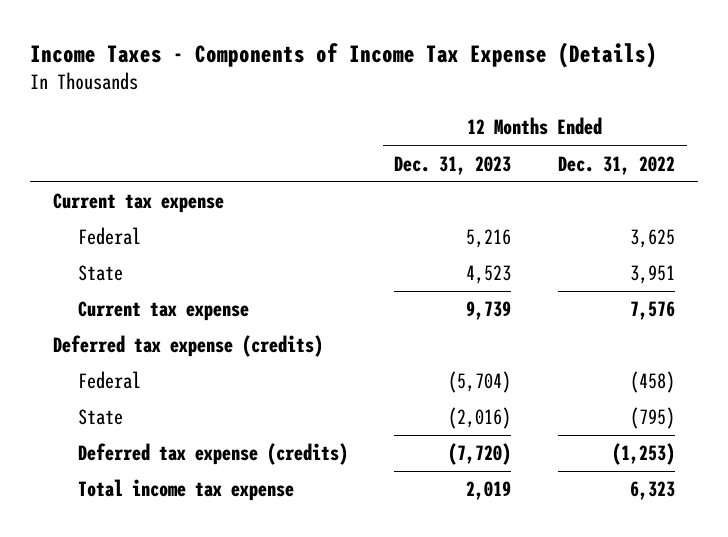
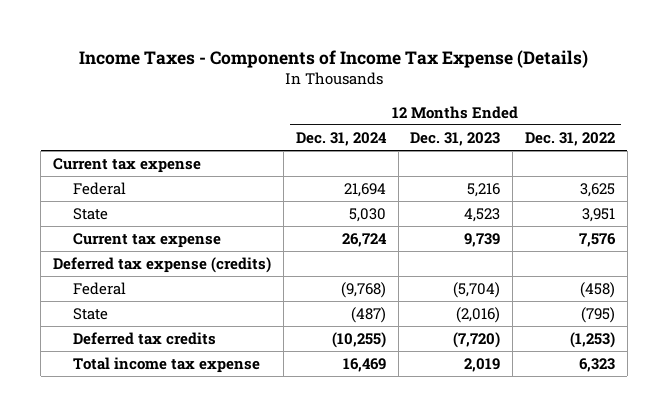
none -> [295,132,387,147] Dec. 31, 2024
[77,443,348,466] Deferred tax expense (credits) -> [73,332,217,346] Deferred tax credits

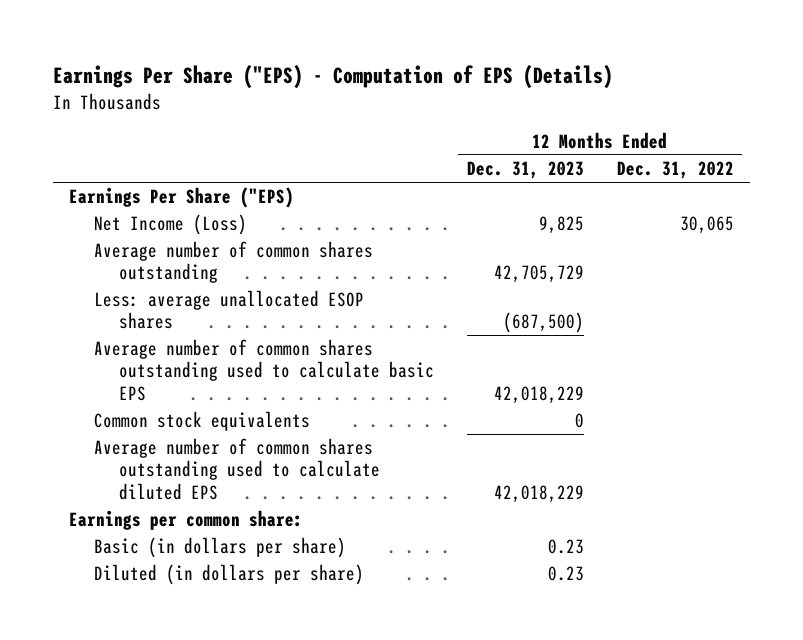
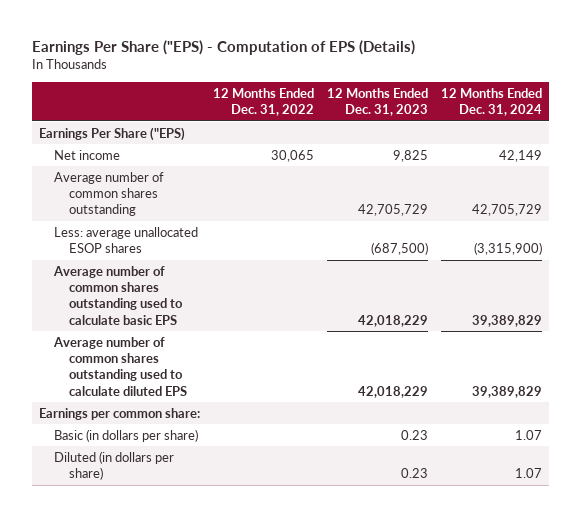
none -> [441,87,543,117] 12 Months Ended Dec. 31, 2024
[93,214,247,236] Net Income (Loss) -> [54,149,121,160] Net income
[93,411,310,432] Common stock equivalents -> none

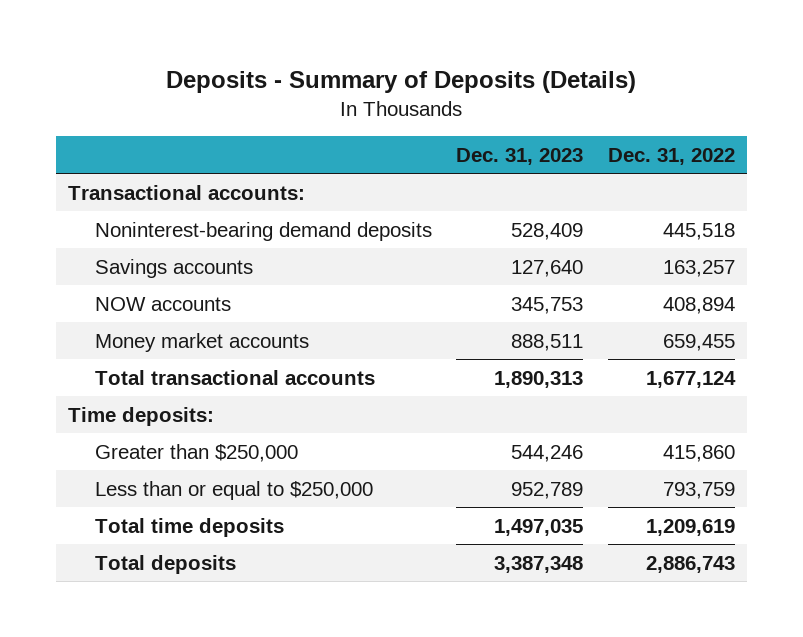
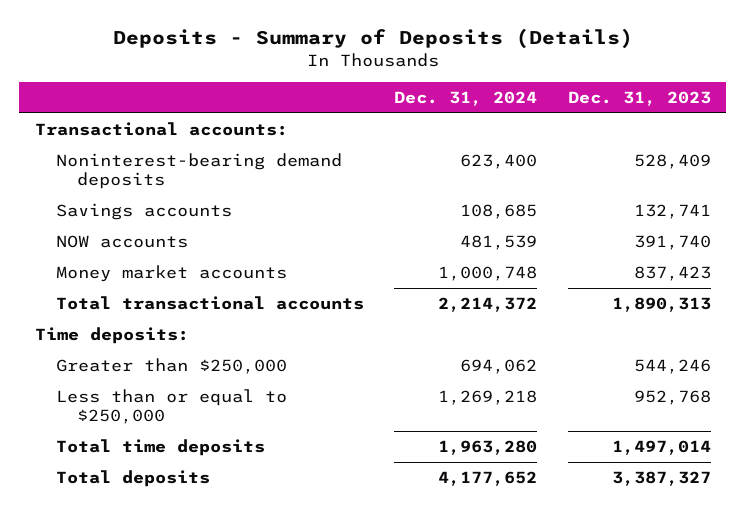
[607,148,735,166] Dec. 31, 2022 -> none
none -> [394,90,538,106] Dec. 31, 2024
[511,259,584,277] 127,640 -> [633,204,711,220] 132,741
[511,296,584,314] 345,753 -> [633,235,711,251] 391,740
[511,333,584,351] 888,511 -> [633,266,711,282] 837,423
[511,481,584,499] 952,789 -> [633,390,711,406] 952,768
[494,518,584,536] 1,497,035 -> [611,440,711,456] 1,497,014
[494,555,584,573] 3,387,348 -> [611,471,711,487] 3,387,327

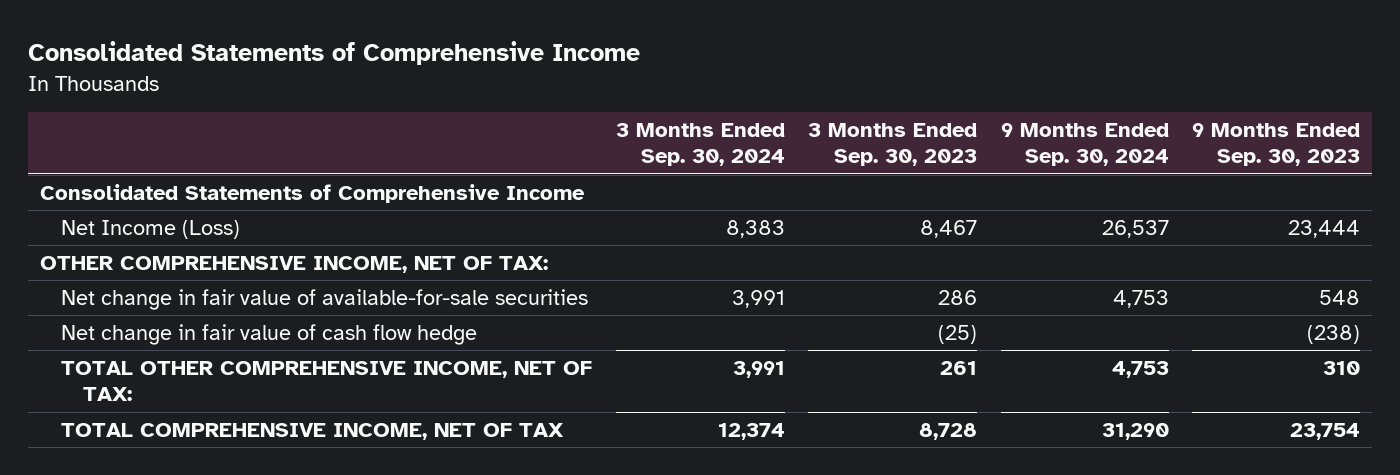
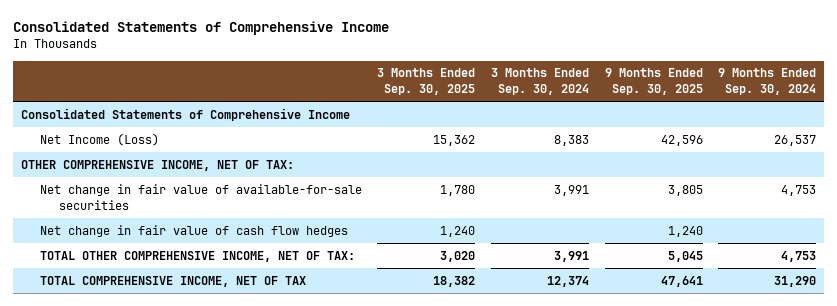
[808,123,978,167] 3 Months Ended Sep. 30, 2023 -> none
[1192,123,1361,167] 9 Months Ended Sep. 30, 2023 -> none
none -> [377,68,476,96] 3 Months Ended Sep. 30, 2025
none -> [604,68,703,96] 9 Months Ended Sep. 30, 2025
[61,323,478,345] Net change in fair value of cash flow hedge -> [39,224,348,237] Net change in fair value of cash flow hedges

